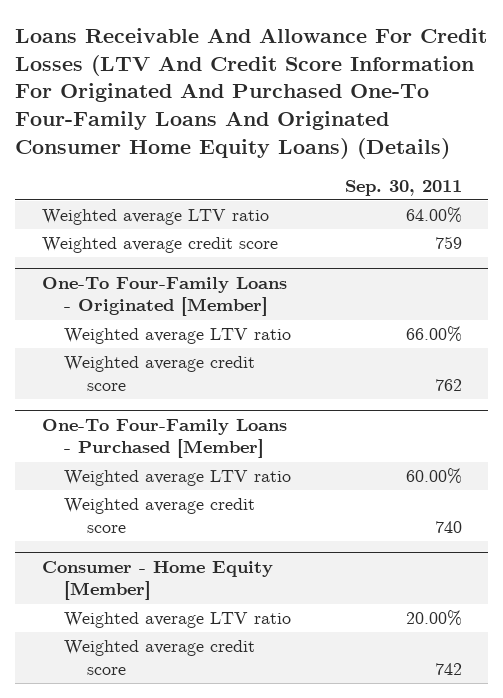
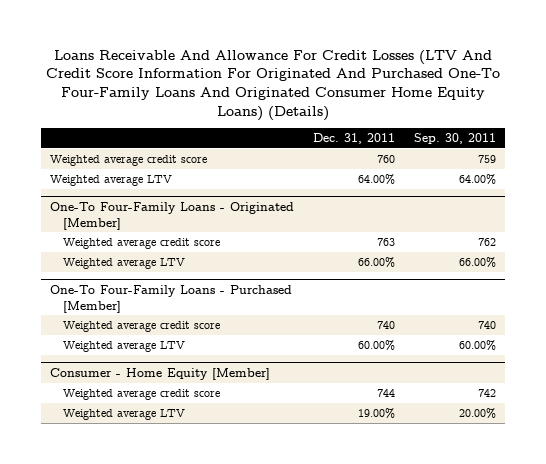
none -> [313,133,396,145] Dec. 31, 2011
[41,209,269,226] Weighted average LTV ratio -> none
none -> [50,175,173,187] Weighted average LTV
[64,328,292,345] Weighted average LTV ratio -> none
none -> [62,258,185,270] Weighted average LTV
[64,470,292,487] Weighted average LTV ratio -> none
none -> [62,341,185,353] Weighted average LTV
[64,612,292,629] Weighted average LTV ratio -> none
none -> [62,409,185,421] Weighted average LTV

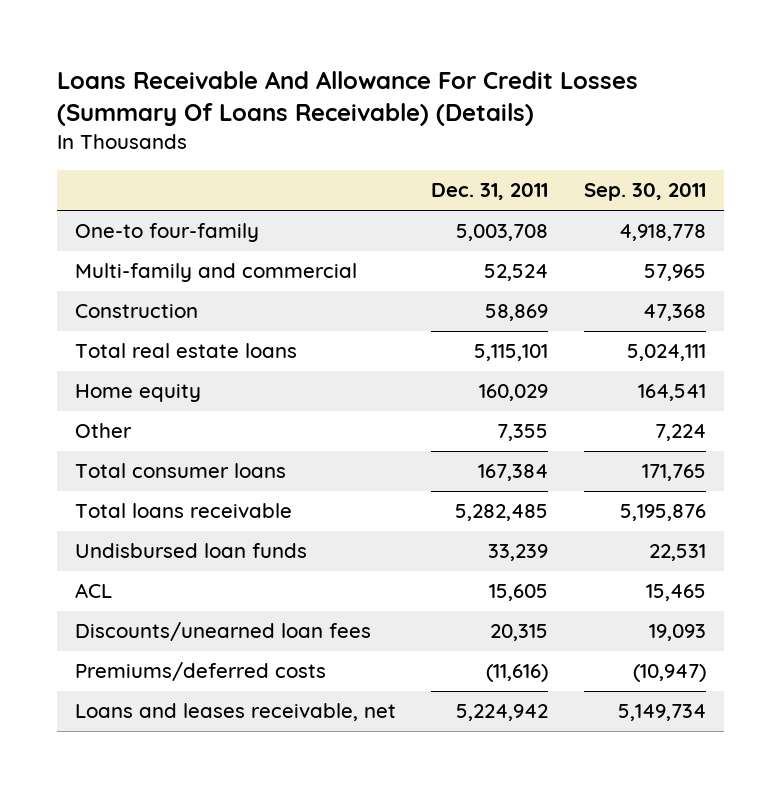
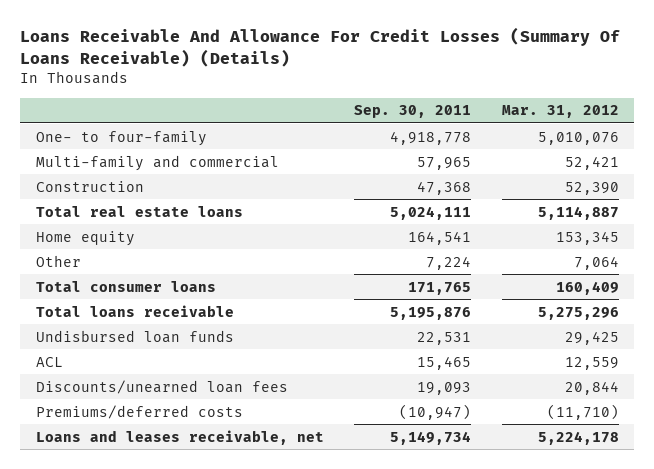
[431,183,549,201] Dec. 31, 2011 -> none
none -> [501,105,619,119] Mar. 31, 2012
[74,223,259,243] One-to four-family -> [35,130,207,146] One- to four-family

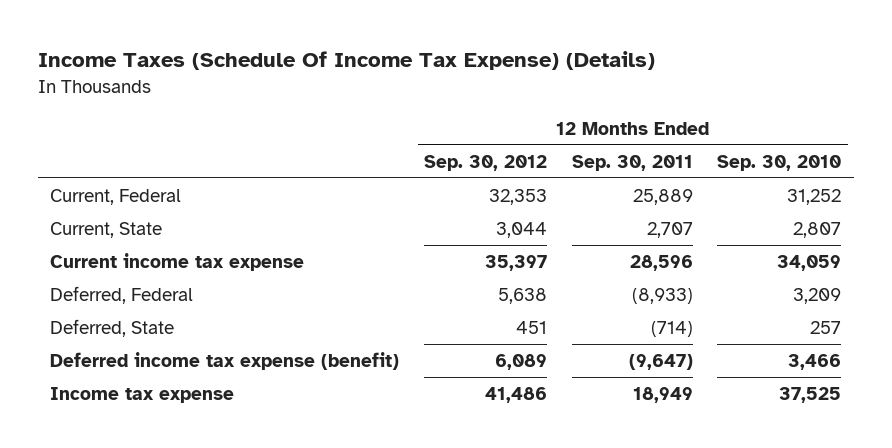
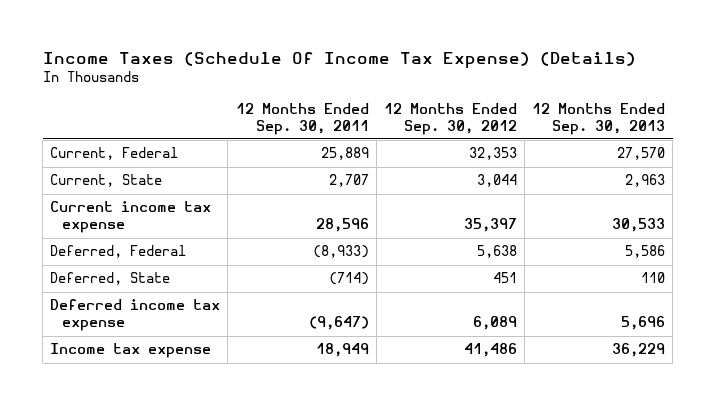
[717,154,842,171] Sep. 30, 2010 -> none
none -> [532,102,666,135] 12 Months Ended Sep. 30, 2013
[50,351,400,370] Deferred income tax expense (benefit) -> [50,299,221,332] Deferred income tax expense

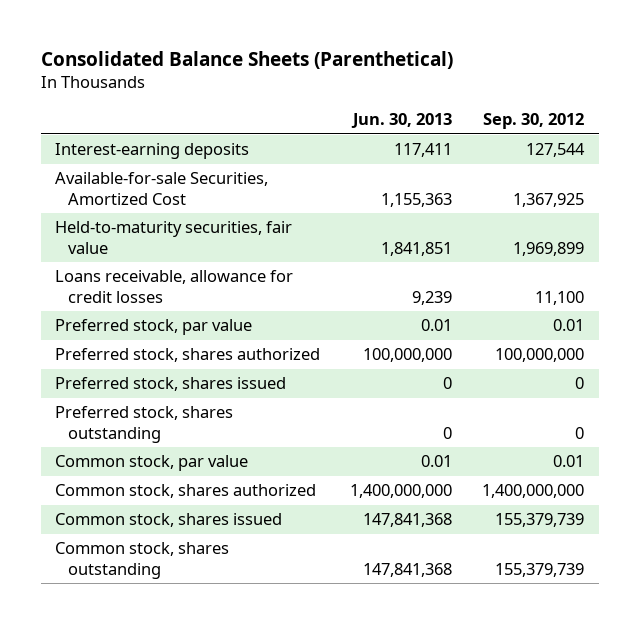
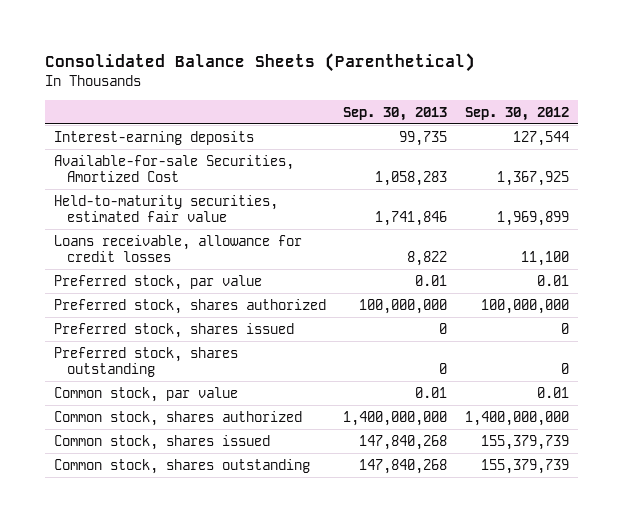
[351,113,453,129] Jun. 30, 2013 -> none
none -> [343,107,448,122] Sep. 30, 2013
[55,221,293,255] Held-to-maturity securities, fair value -> [53,194,278,223] Held-to-maturity securities, estimated fair value

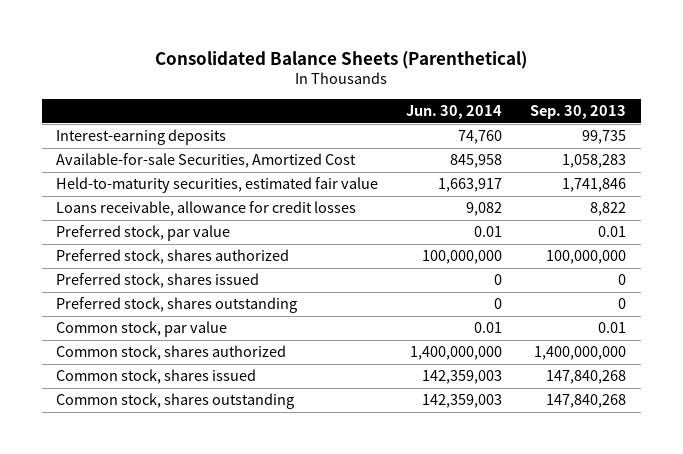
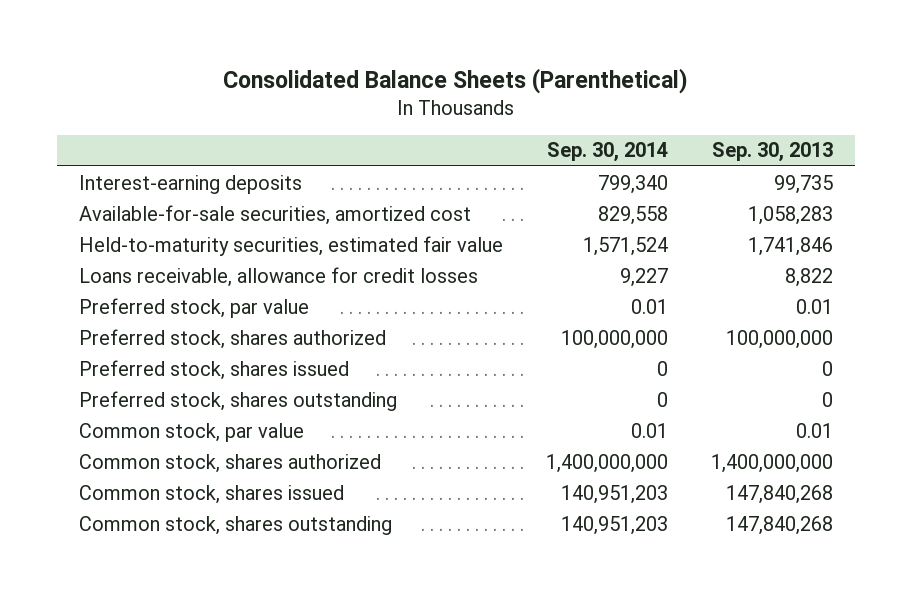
[406,105,503,120] Jun. 30, 2014 -> none
none -> [546,142,668,163] Sep. 30, 2014
[56,153,357,169] Available-for-sale Securities, Amortized Cost -> [78,204,471,225] Available-for-sale securities, amortized cost

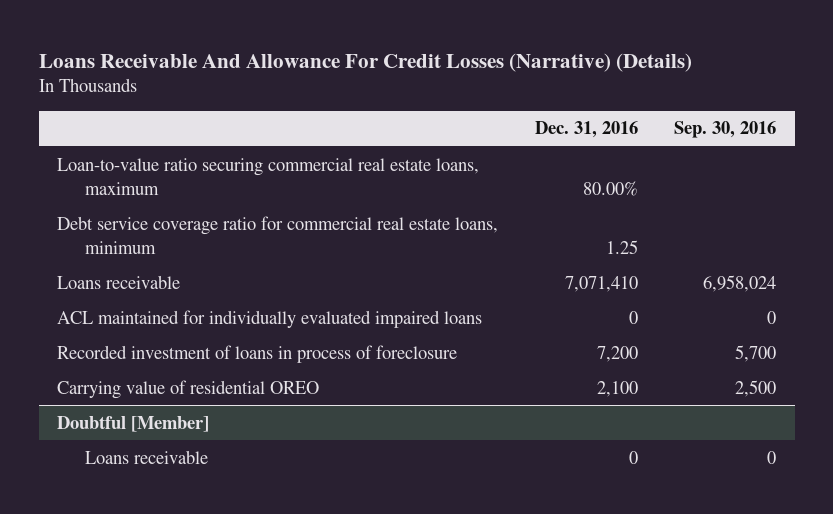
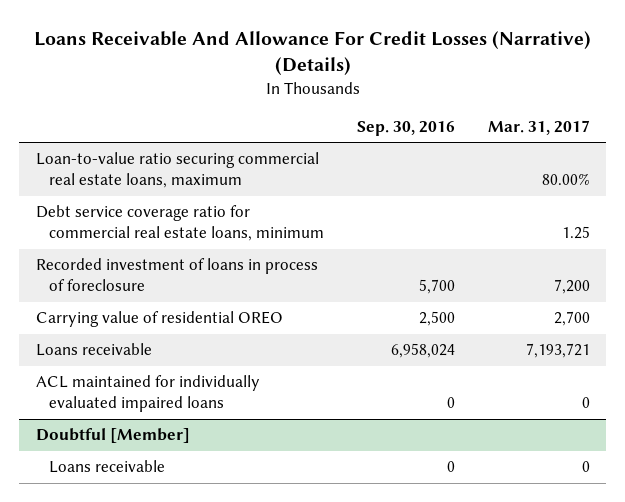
[534,121,638,139] Dec. 31, 2016 -> none
none -> [487,119,590,135] Mar. 31, 2017
[57,274,181,289] Loans receivable -> [35,343,152,357] Loans receivable
[57,309,483,328] ACL maintained for individually evaluated impaired loans -> [35,375,260,413] ACL maintained for individually evaluated impaired loans

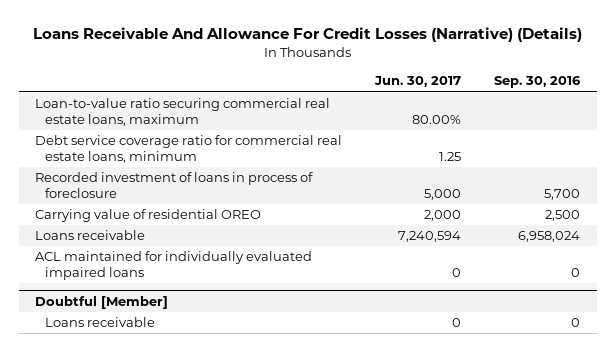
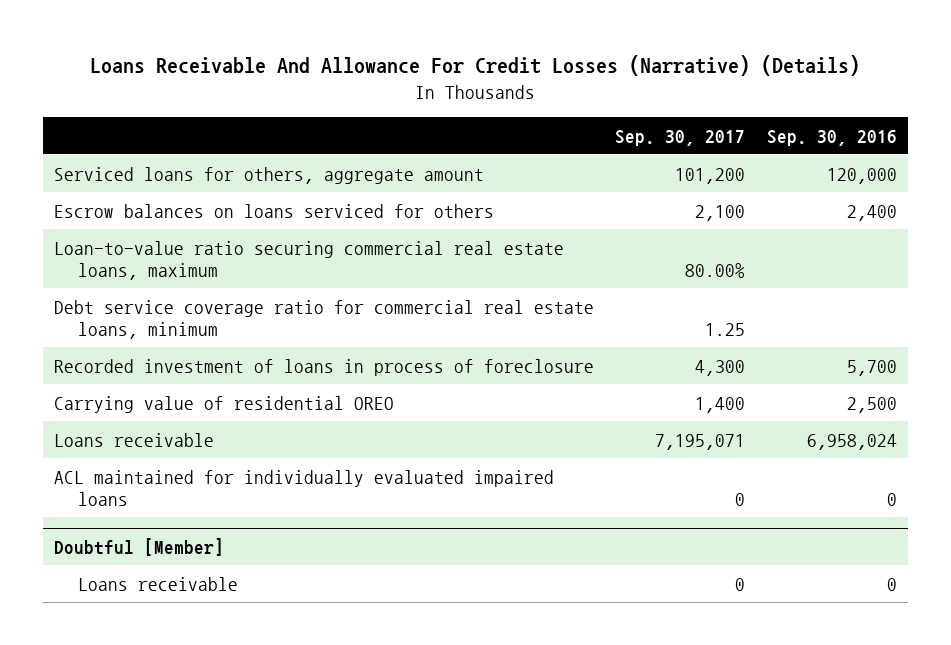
[374,76,462,88] Jun. 30, 2017 -> none
none -> [615,129,746,146] Sep. 30, 2017
none -> [53,166,484,184] Serviced loans for others, aggregate amount
none -> [53,203,494,218] Escrow balances on loans serviced for others

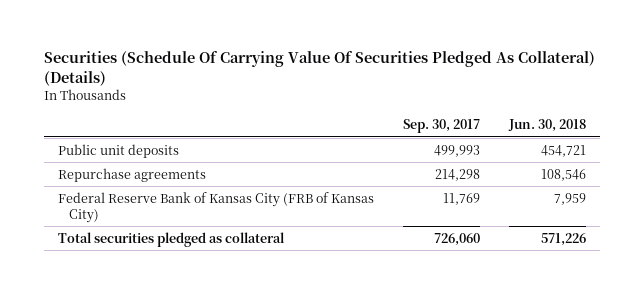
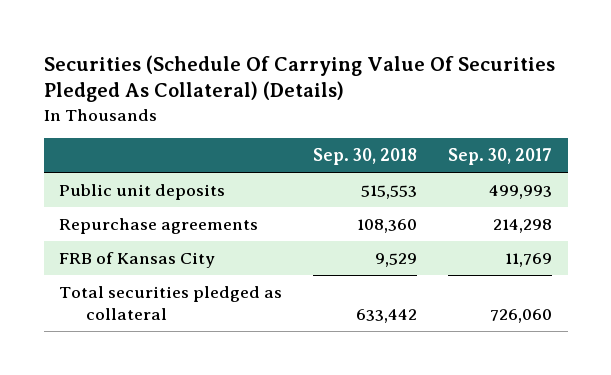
[507,119,586,133] Jun. 30, 2018 -> none
none -> [313,148,418,166] Sep. 30, 2018
[58,191,375,223] Federal Reserve Bank of Kansas City (FRB of Kansas City) -> [59,251,216,268] FRB of Kansas City

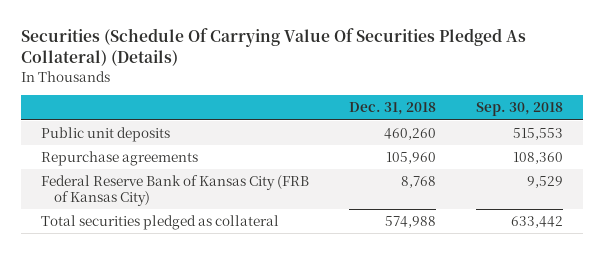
[448,148,553,166] Sep. 30, 2017 -> none
none -> [349,102,437,116] Dec. 31, 2018
[59,251,216,268] FRB of Kansas City -> [41,175,310,206] Federal Reserve Bank of Kansas City (FRB of Kansas City)

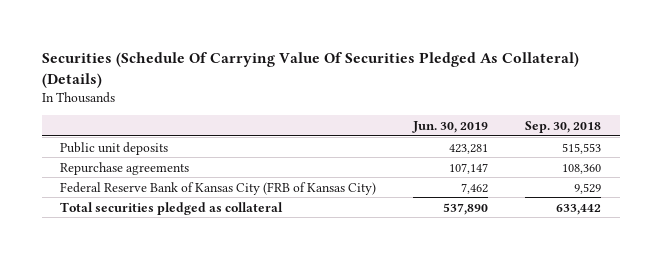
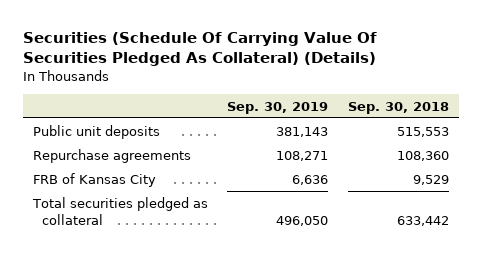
[412,120,489,133] Jun. 30, 2019 -> none
none -> [227,101,329,114] Sep. 30, 2019
[60,181,377,195] Federal Reserve Bank of Kansas City (FRB of Kansas City) -> [32,172,156,187] FRB of Kansas City

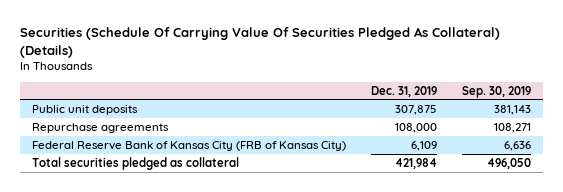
[348,101,450,114] Sep. 30, 2018 -> none
none -> [370,85,437,97] Dec. 31, 2019
[32,172,156,187] FRB of Kansas City -> [32,140,347,151] Federal Reserve Bank of Kansas City (FRB of Kansas City)

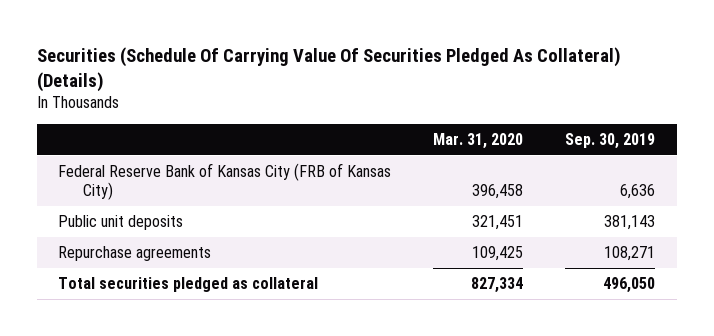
[370,85,437,97] Dec. 31, 2019 -> none
none -> [433,133,524,150] Mar. 31, 2020
[32,140,347,151] Federal Reserve Bank of Kansas City (FRB of Kansas City) -> [58,163,392,201] Federal Reserve Bank of Kansas City (FRB of Kansas City)

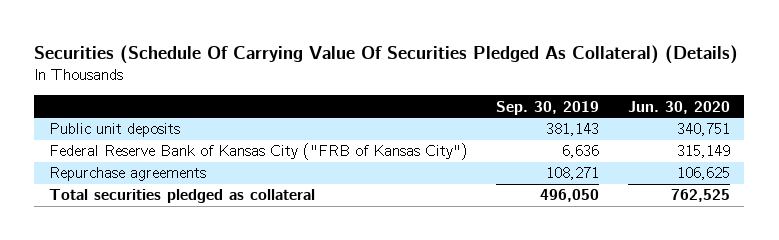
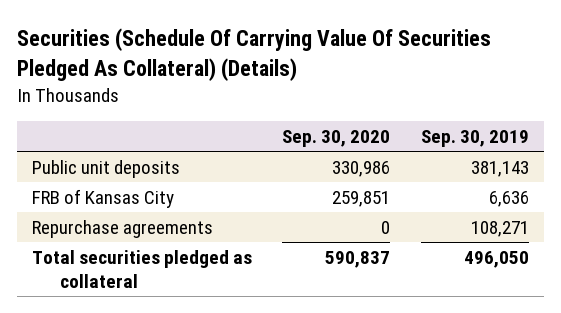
[628,100,731,114] Jun. 30, 2020 -> none
none -> [282,129,391,147] Sep. 30, 2020
[48,143,468,161] Federal Reserve Bank of Kansas City ("FRB of Kansas City") -> [31,188,174,208] FRB of Kansas City

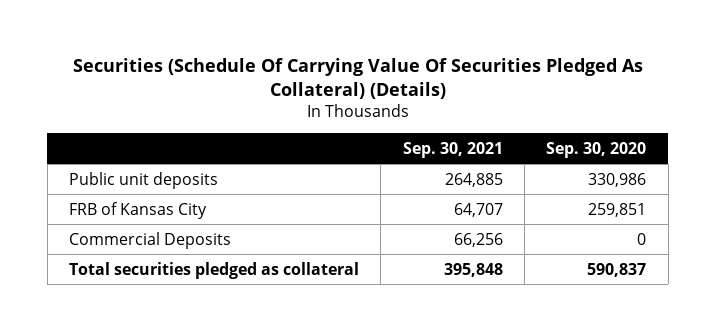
[420,129,529,147] Sep. 30, 2019 -> none
none -> [402,141,503,158] Sep. 30, 2021
[31,219,213,238] Repurchase agreements -> none
none -> [69,231,232,249] Commercial Deposits

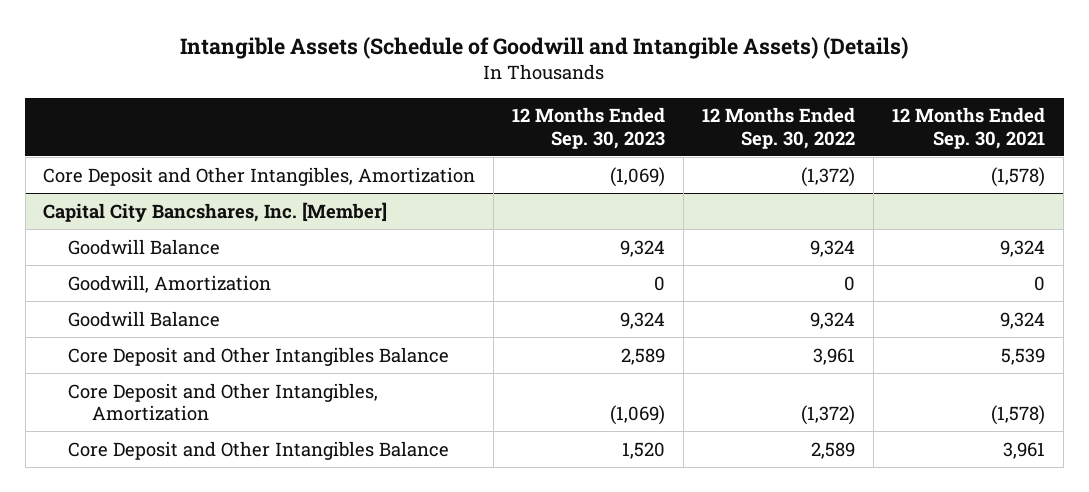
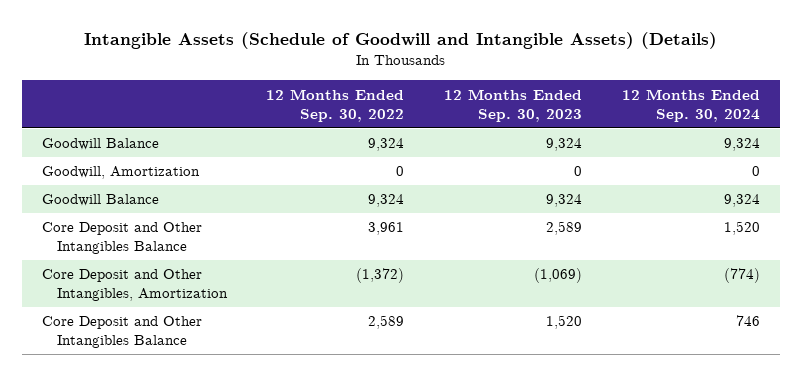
[892,107,1046,149] 12 Months Ended Sep. 30, 2021 -> none
none -> [622,88,761,122] 12 Months Ended Sep. 30, 2024
[43,166,476,186] Core Deposit and Other Intangibles, Amortization -> none
[43,201,388,222] Capital City Bancshares, Inc. [Member] -> none

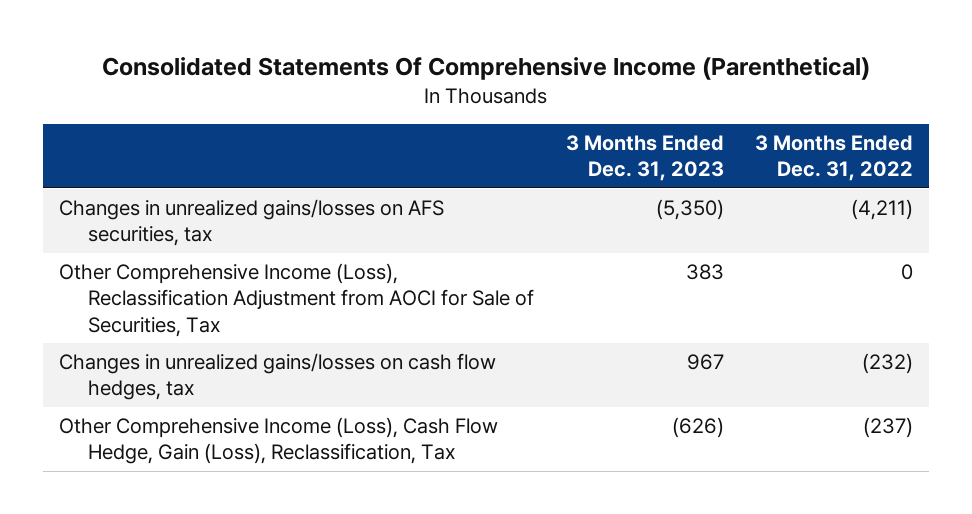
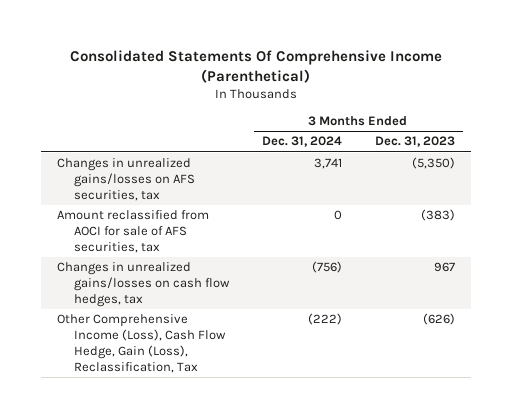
[755,134,914,182] 3 Months Ended Dec. 31, 2022 -> none
none -> [261,136,342,148] Dec. 31, 2024
[58,263,535,337] Other Comprehensive Income (Loss), Reclassification Adjustment from AOCI for Sale of Securities, Tax -> [57,210,210,254] Amount reclassified from AOCI for sale of AFS securities, tax
[685,264,724,281] 383 -> [420,209,455,222] (383)

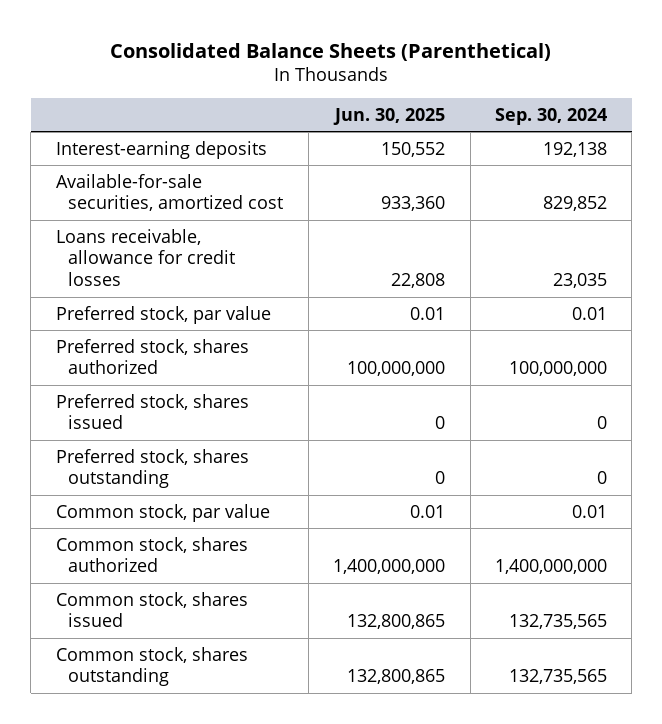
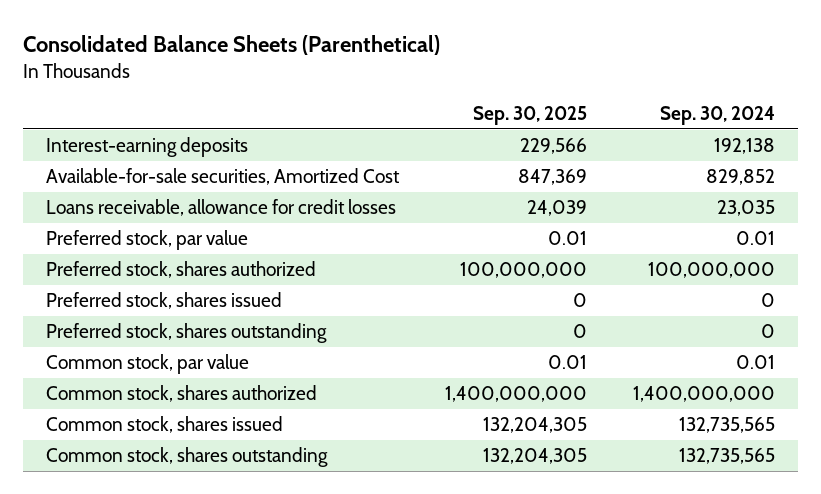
[333,107,446,125] Jun. 30, 2025 -> none
none -> [472,106,587,126] Sep. 30, 2025
[55,173,284,212] Available-for-sale securities, amortized cost -> [45,168,400,186] Available-for-sale securities, Amortized Cost

